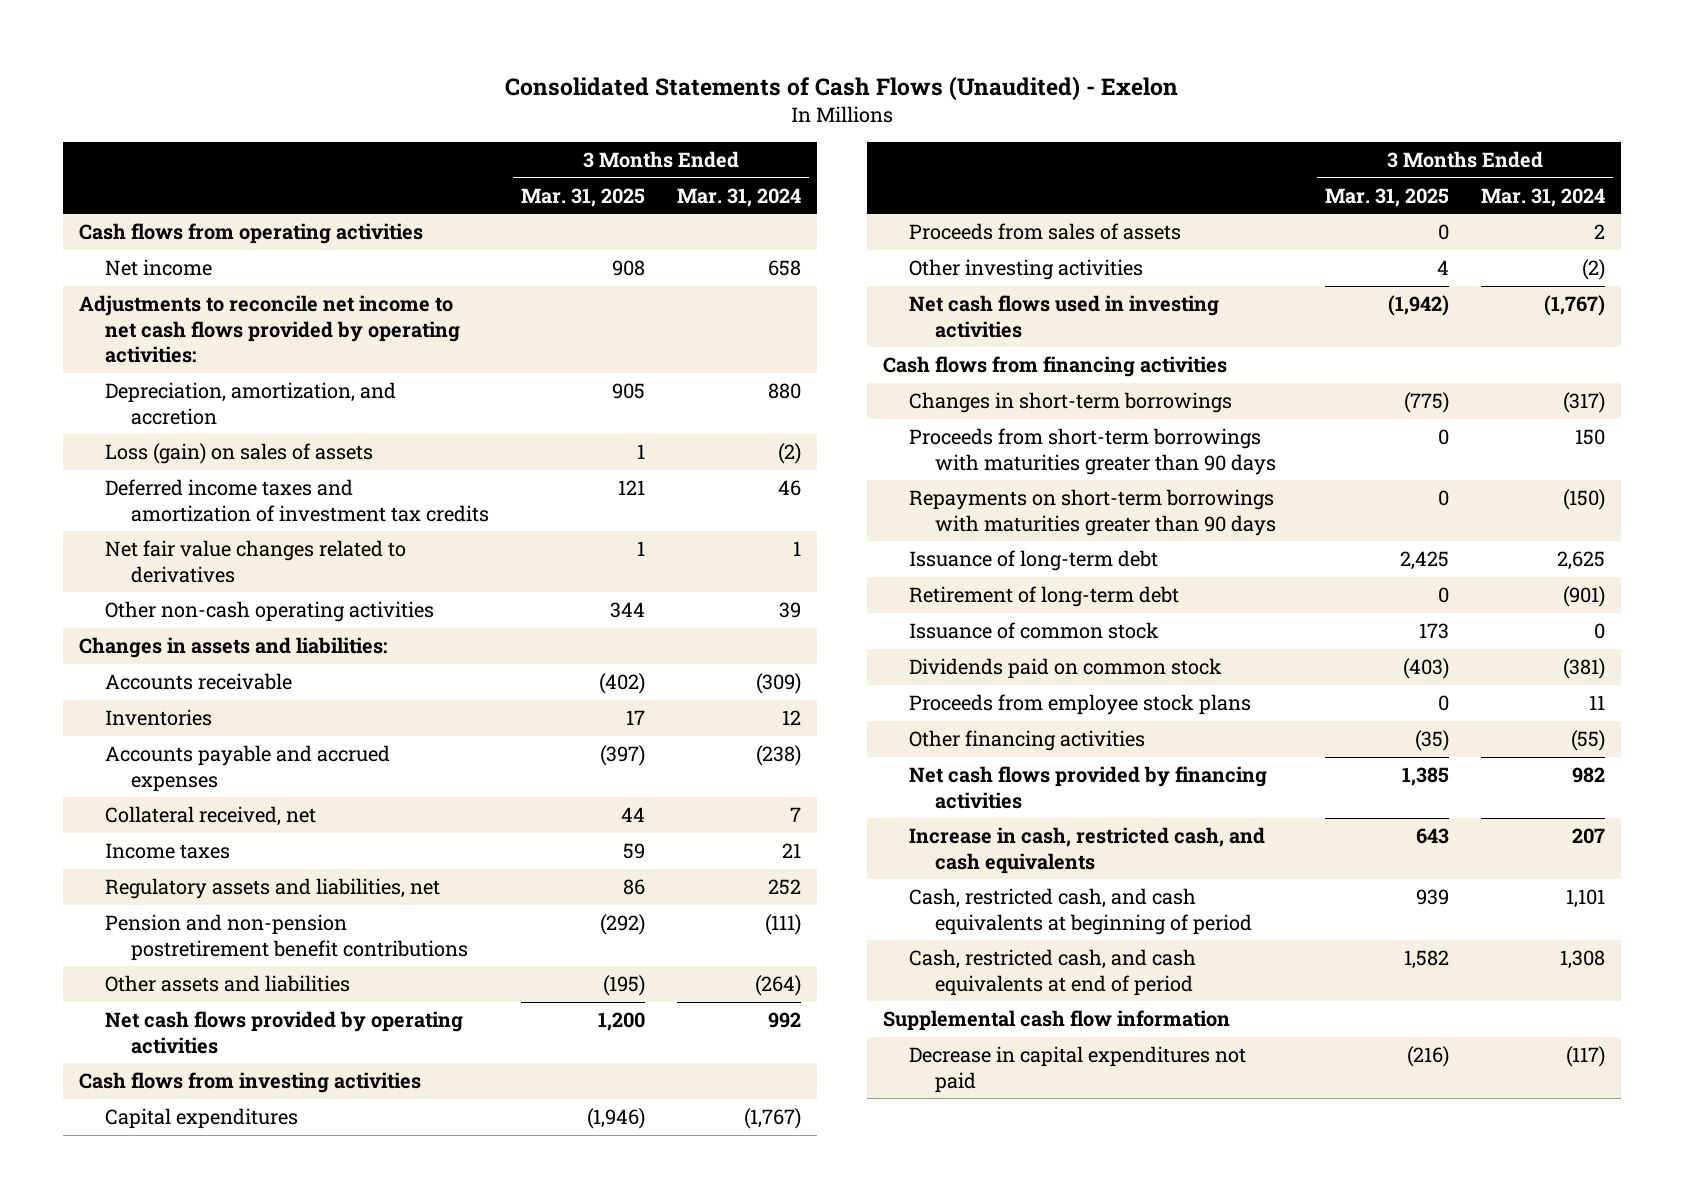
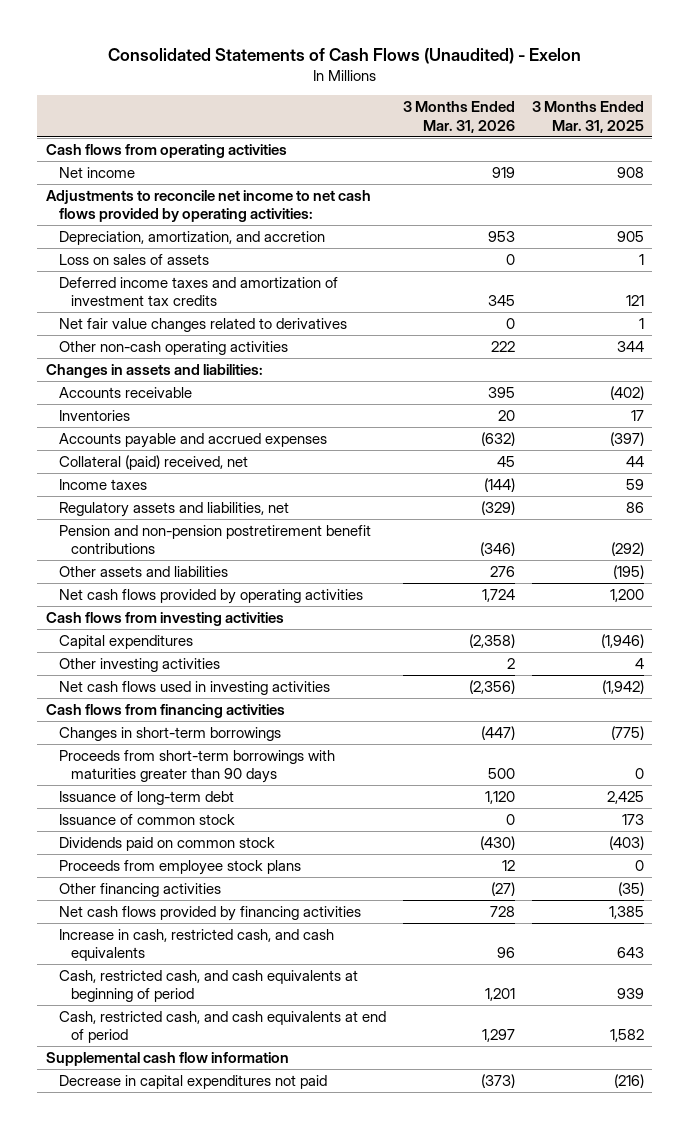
[677,187,802,207] Mar. 31, 2024 -> none
none -> [402,101,515,133] 3 Months Ended Mar. 31, 2026
[105,443,374,465] Loss (gain) on sales of assets -> [58,254,209,266] Loss on sales of assets
[105,806,317,827] Collateral received, net -> [58,455,248,471] Collateral (paid) received, net
[909,223,1182,241] Proceeds from sales of assets -> none
[909,489,1277,536] Repayments on short-term borrowings with maturities greater than 90 days -> none
[909,586,1180,608] Retirement of long-term debt -> none

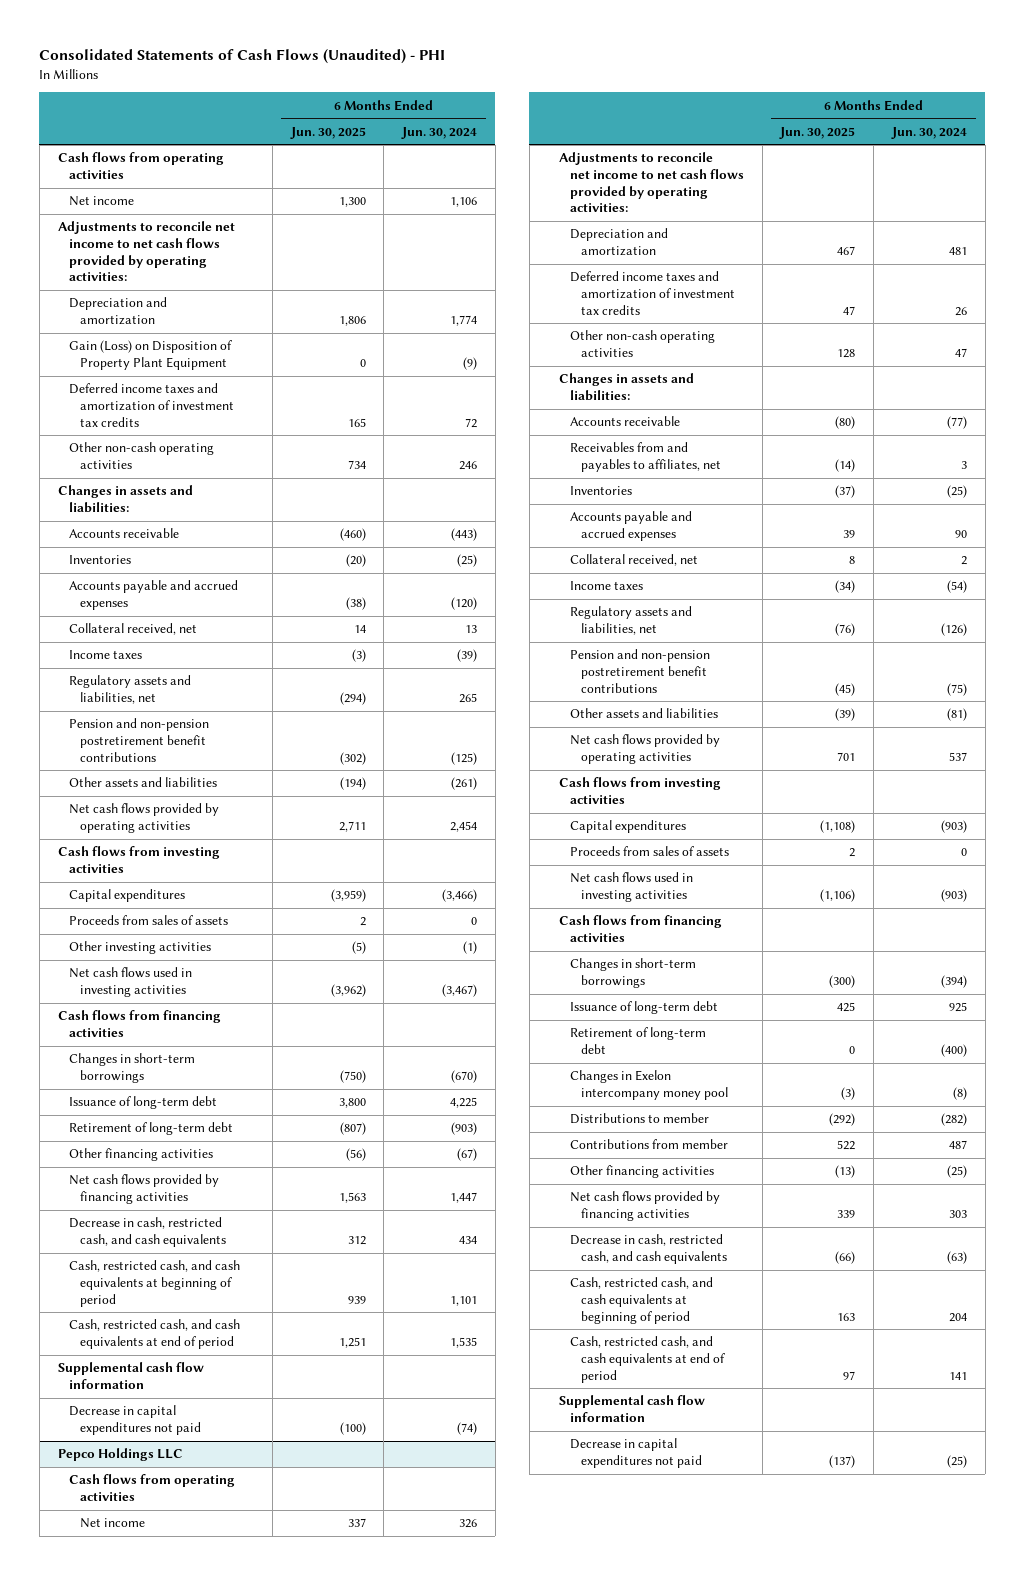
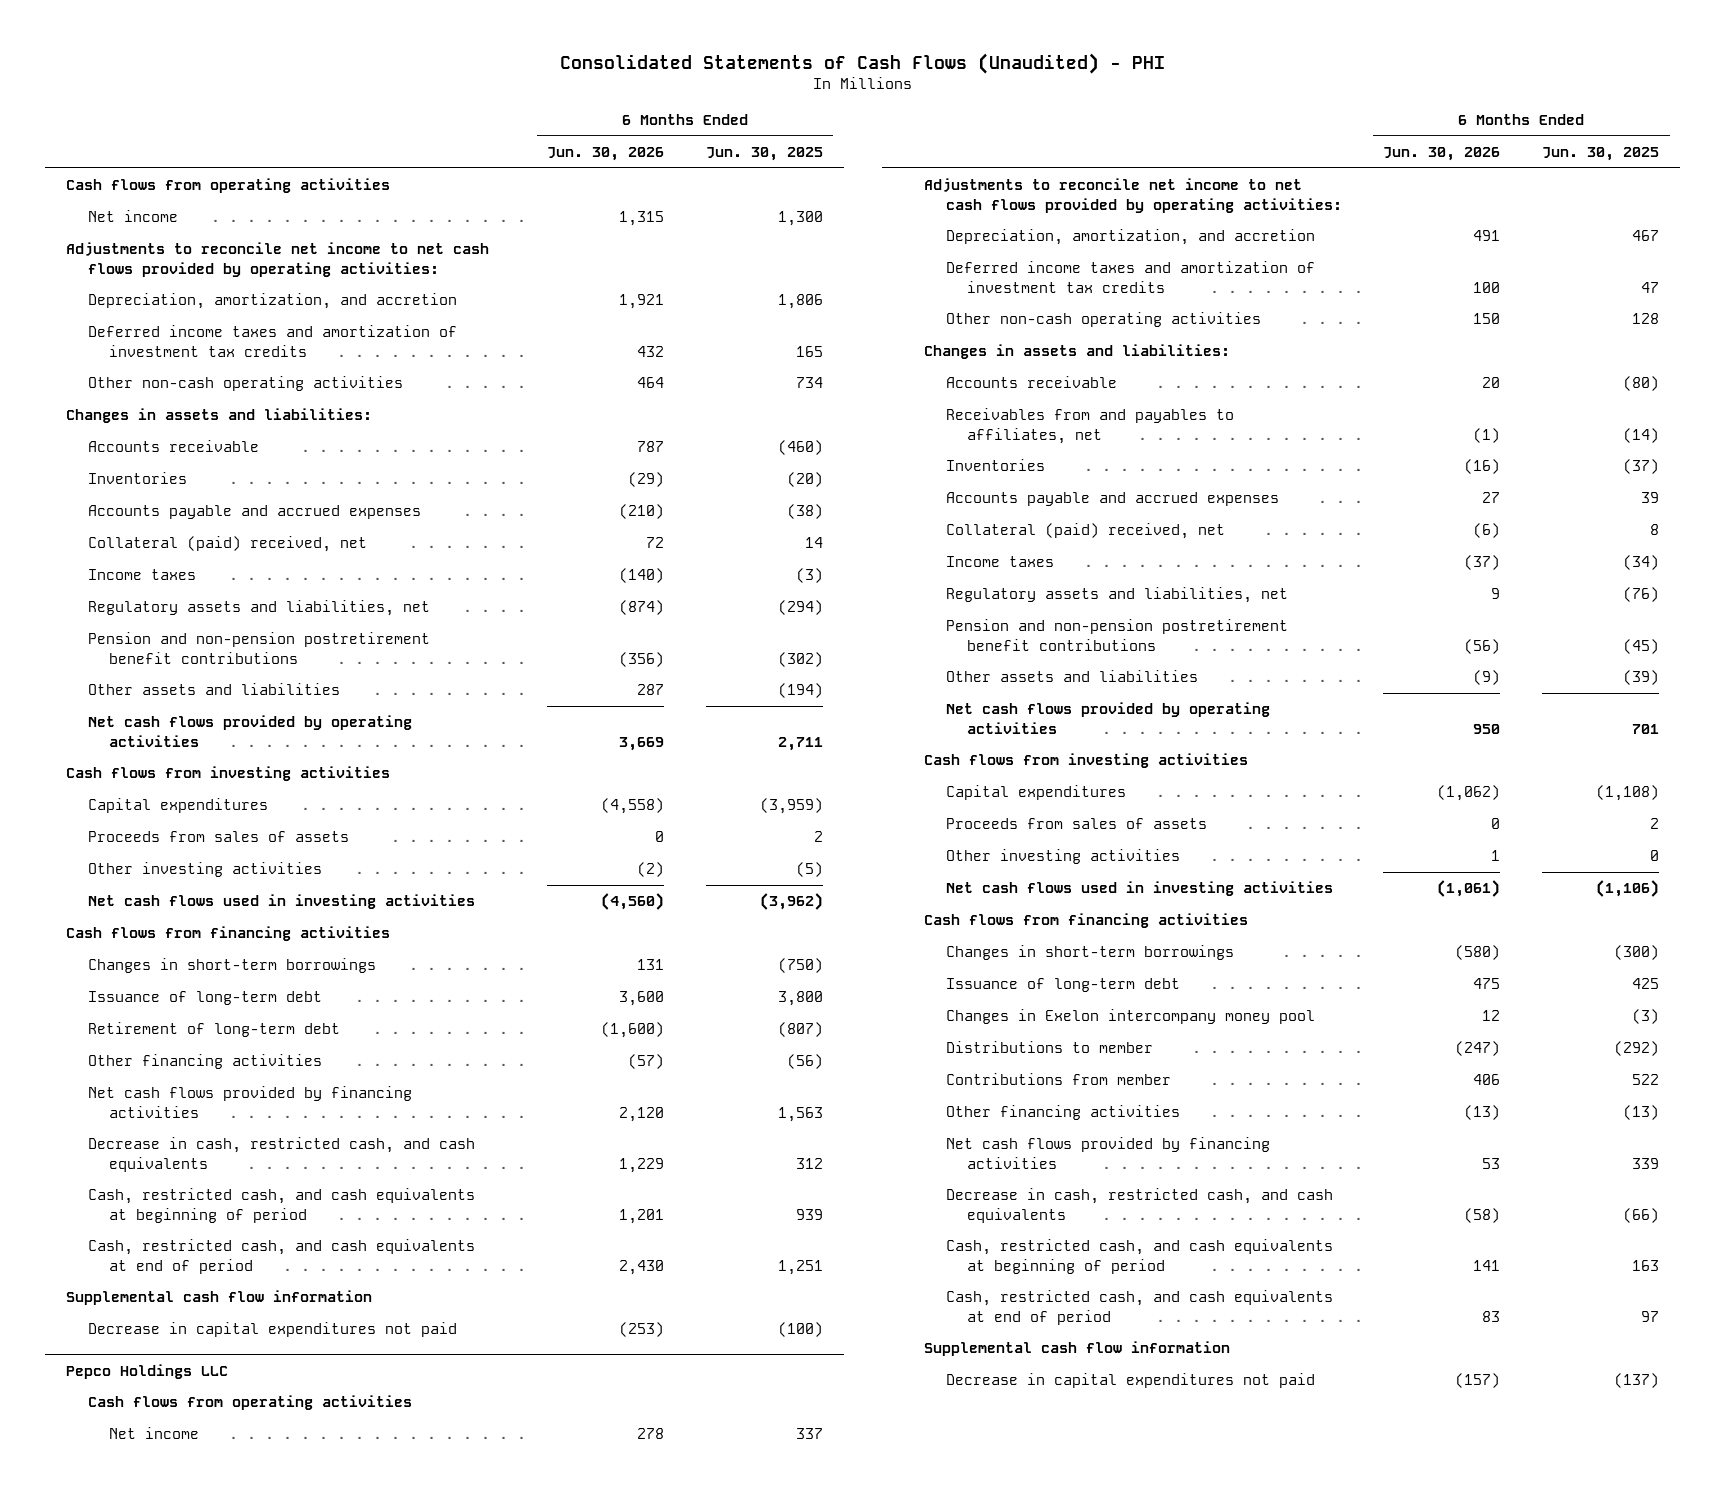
[401,126,478,139] Jun. 30, 2024 -> none
none -> [547,147,665,162] Jun. 30, 2026
[68,340,232,371] Gain (Loss) on Disposition of Property Plant Equipment -> none
[68,297,167,326] Depreciation and amortization -> [87,293,457,310] Depreciation, amortization, and accretion
[68,623,197,636] Collateral received, net -> [87,536,367,553] Collateral (paid) received, net
[569,228,668,257] Depreciation and amortization -> [945,229,1315,246] Depreciation, amortization, and accretion
[569,554,698,567] Collateral received, net -> [945,523,1225,540] Collateral (paid) received, net
none -> [945,849,1180,865] Other investing activities
[569,1027,706,1055] Retirement of long-term debt -> none

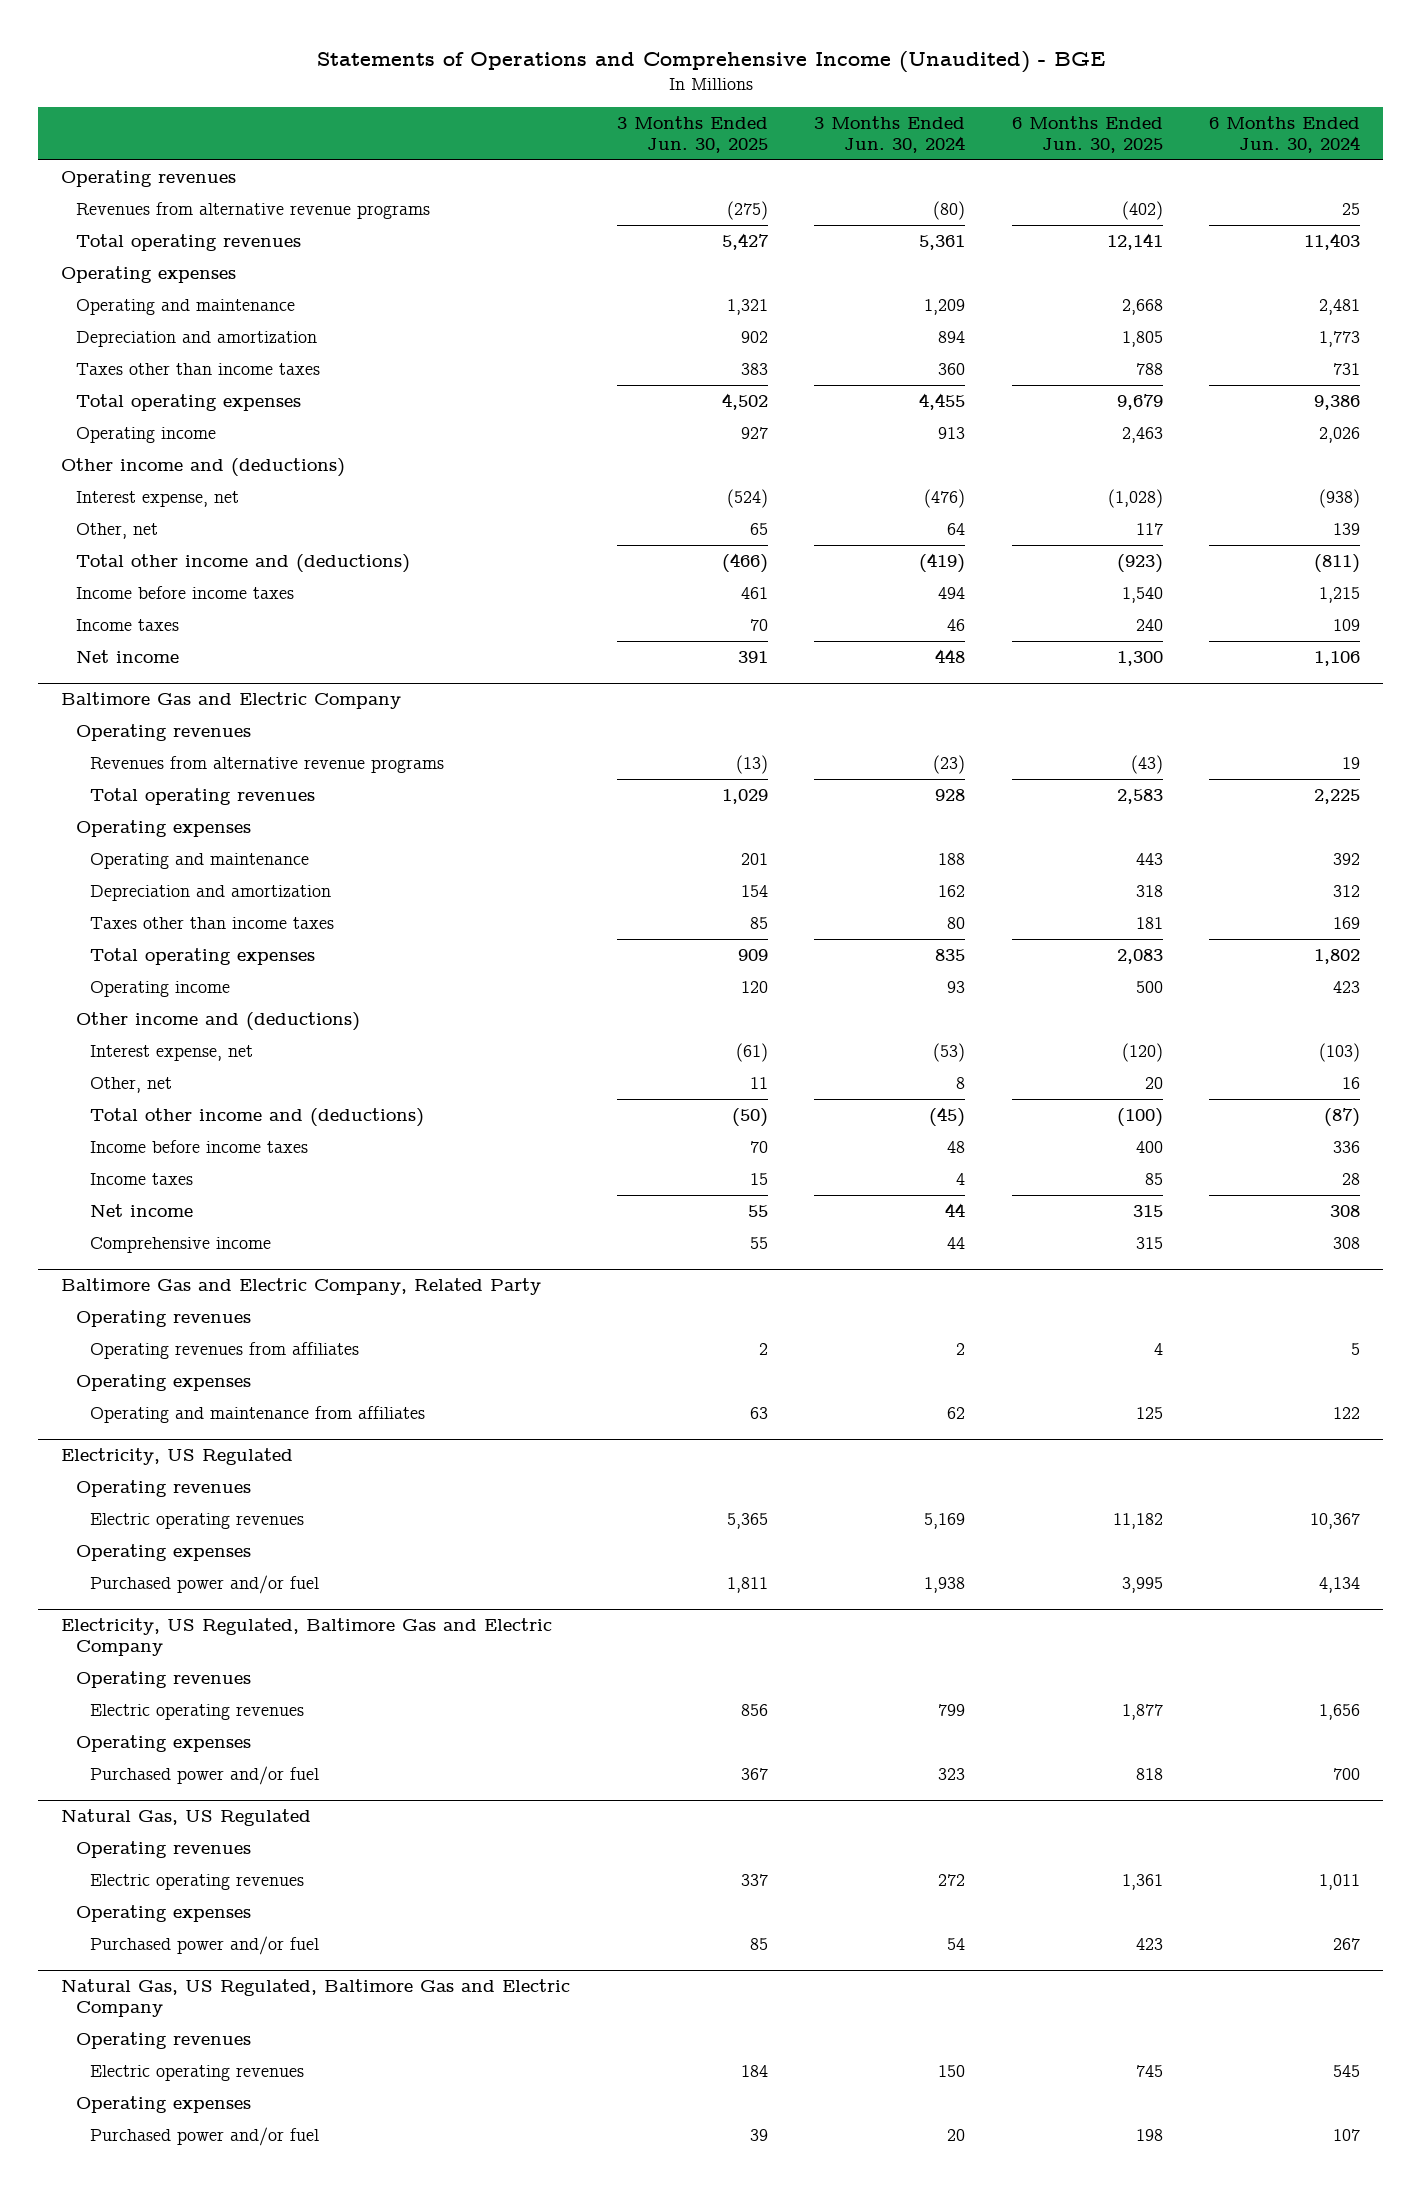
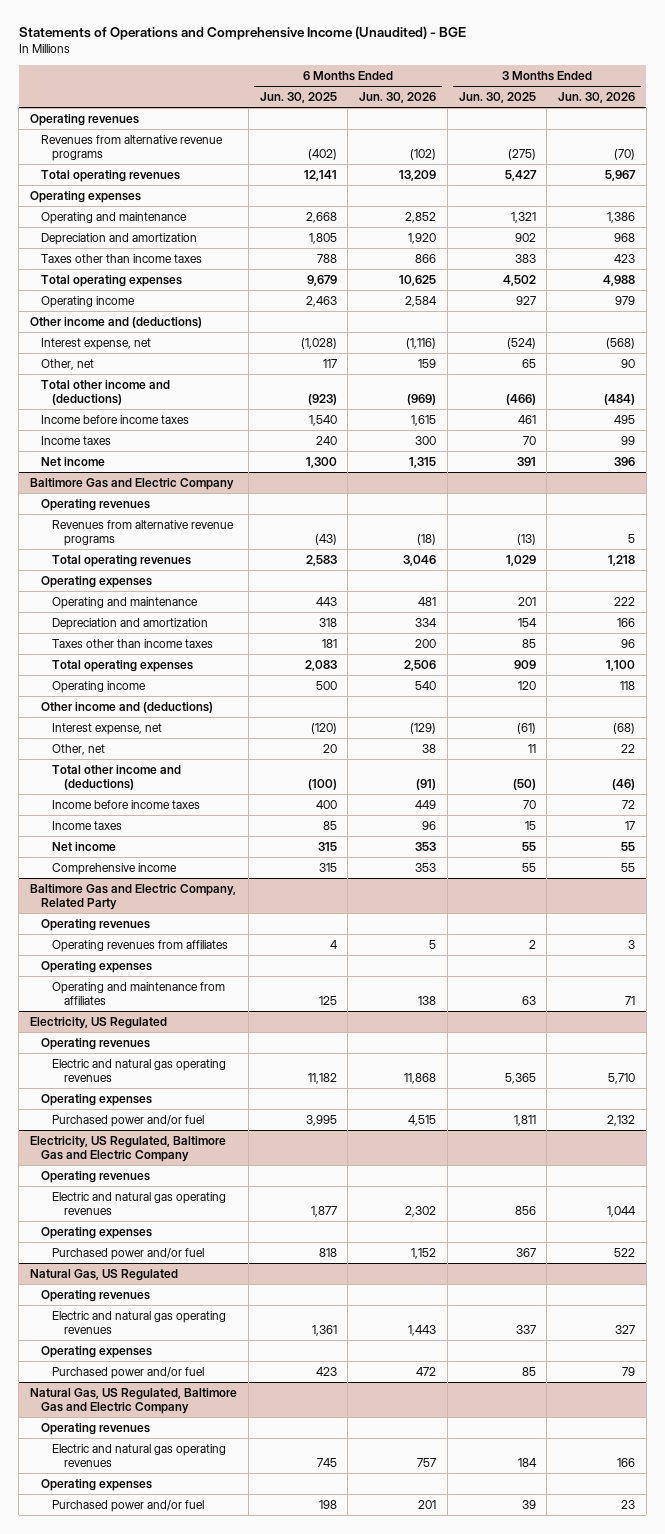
[814,116,966,154] 3 Months Ended Jun. 30, 2024 -> none
[1209,116,1361,154] 6 Months Ended Jun. 30, 2024 -> none
none -> [359,91,437,103] Jun. 30, 2026
none -> [557,91,635,103] Jun. 30, 2026
[90,1512,305,1529] Electric operating revenues -> [52,1058,227,1083] Electric and natural gas operating revenues
[90,1703,305,1720] Electric operating revenues -> [52,1191,227,1216] Electric and natural gas operating revenues
[90,1873,305,1890] Electric operating revenues -> [52,1310,227,1335] Electric and natural gas operating revenues
[90,2064,305,2081] Electric operating revenues -> [52,1443,227,1468] Electric and natural gas operating revenues

